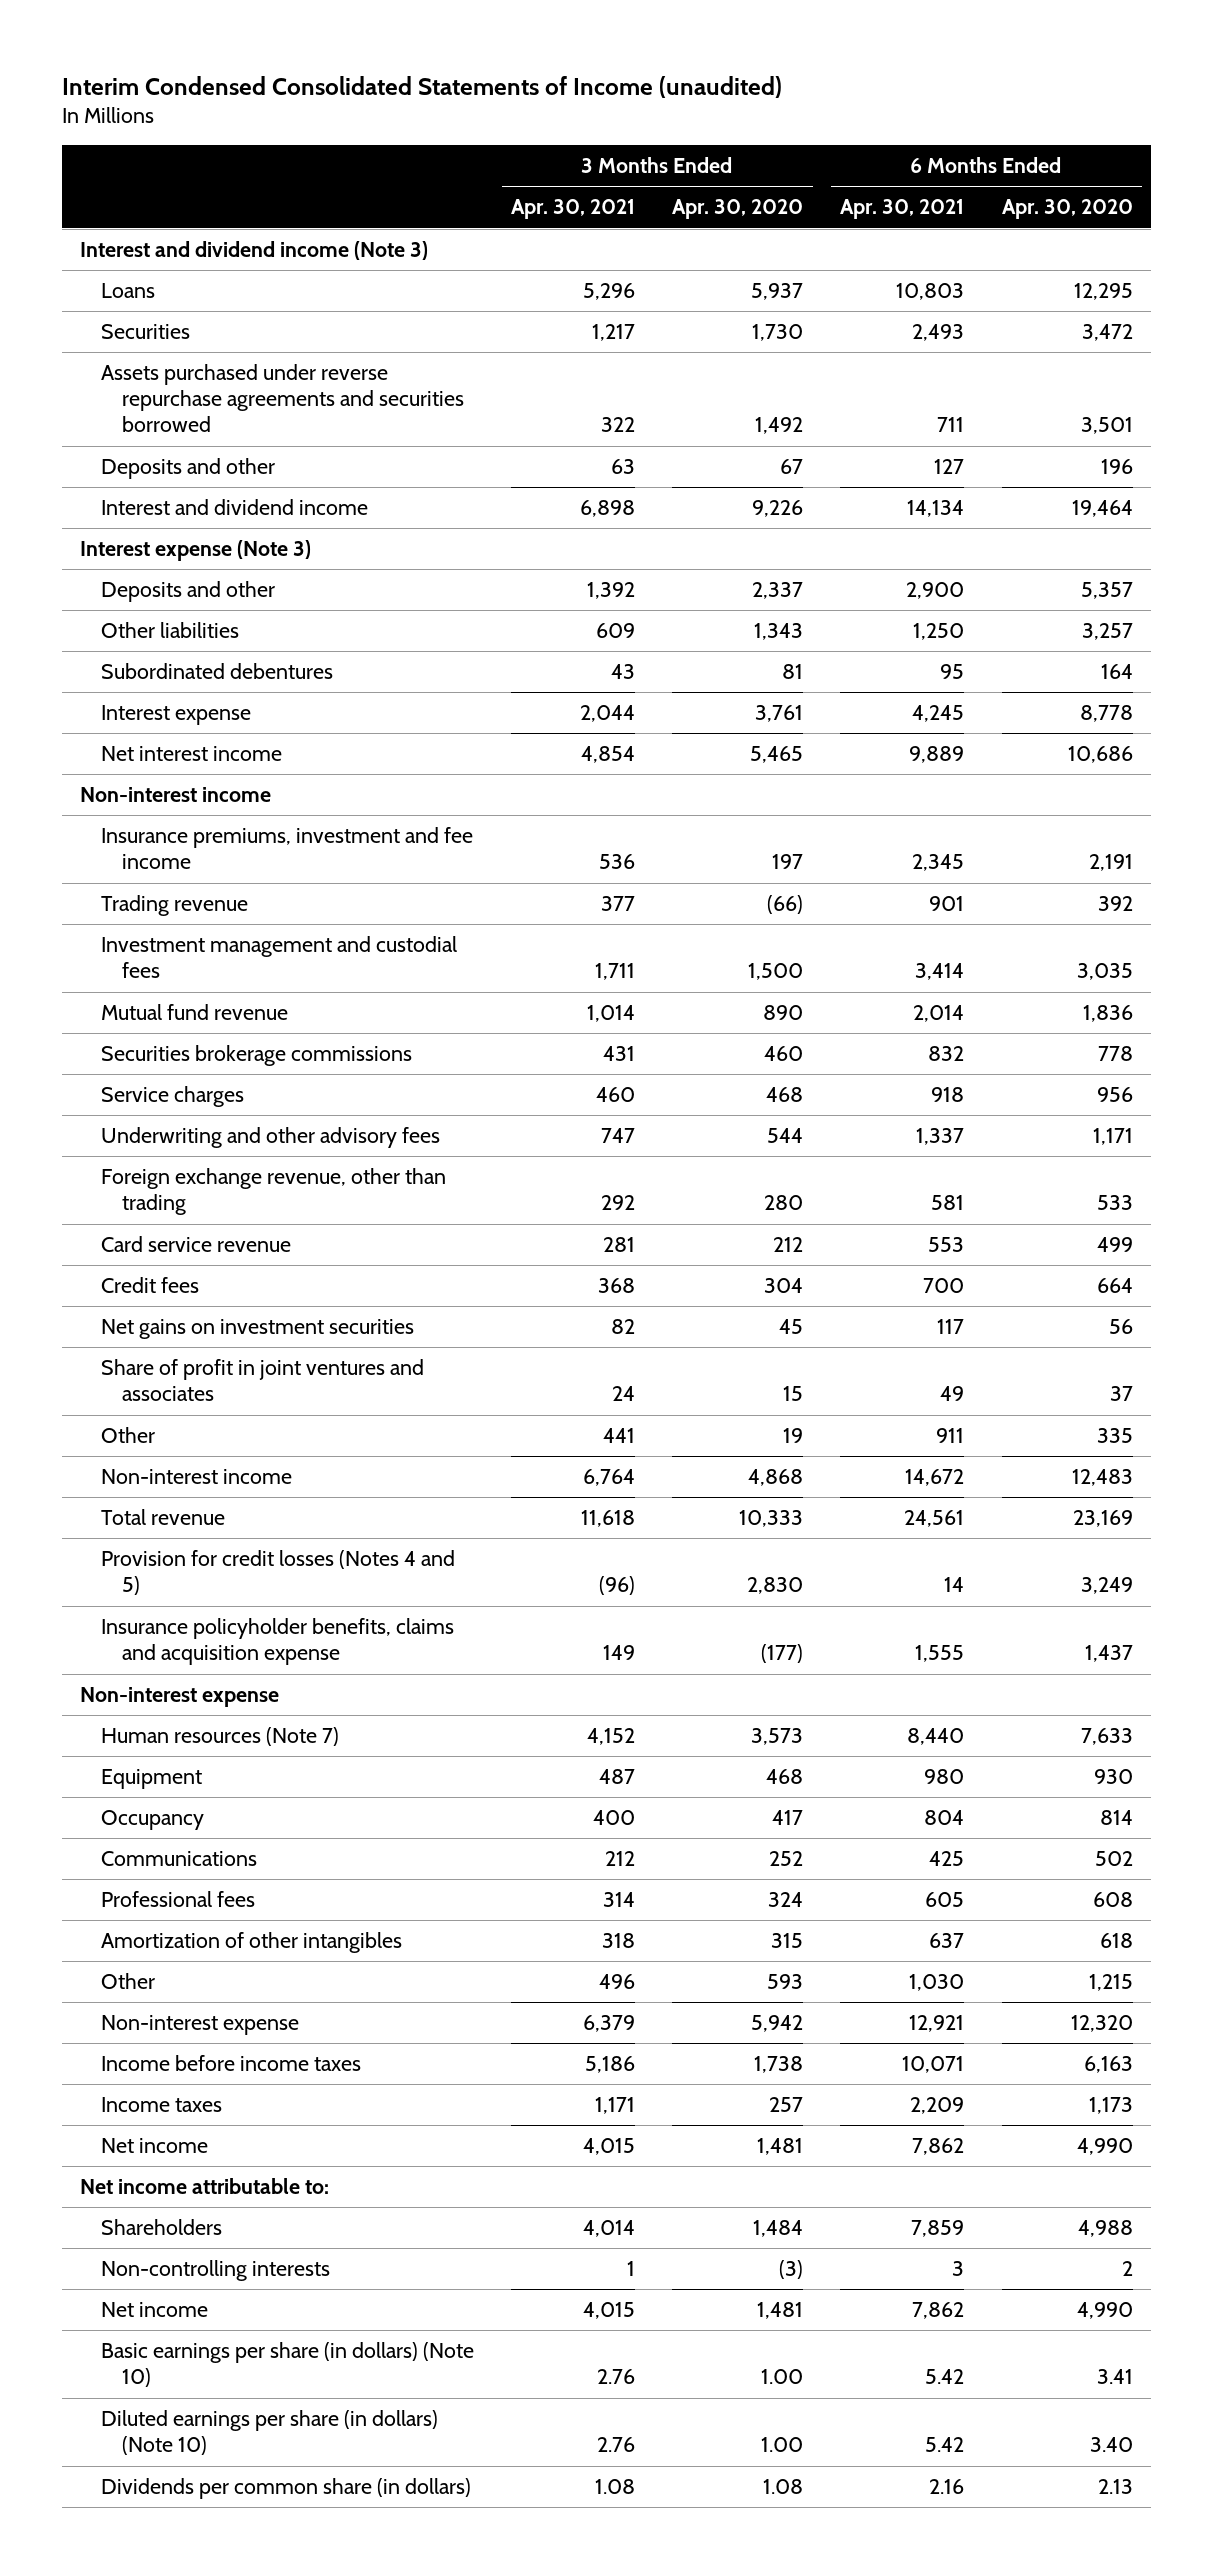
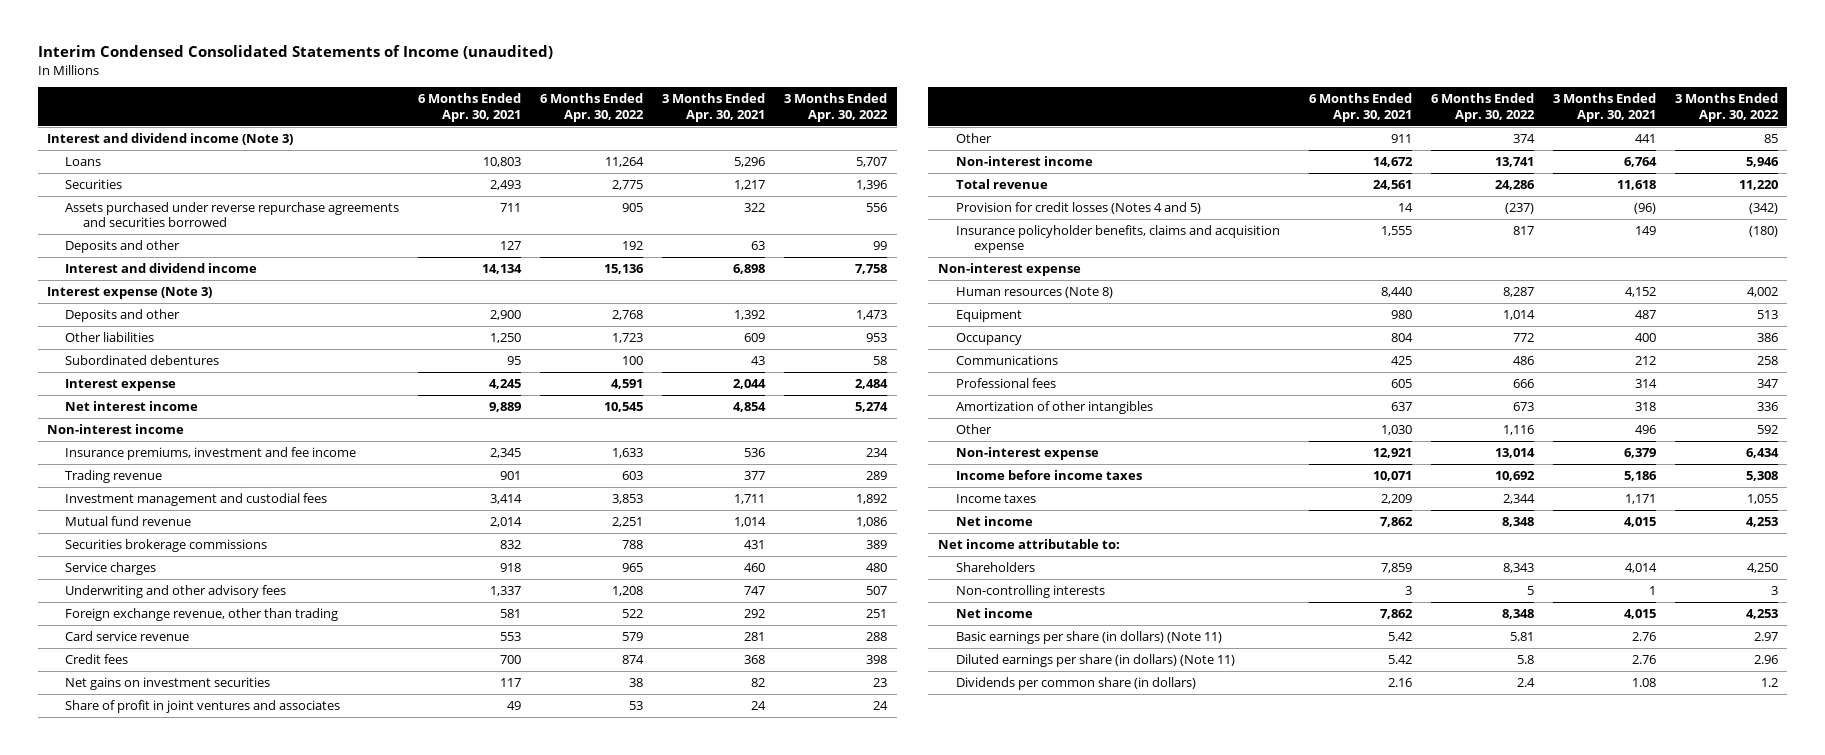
[672,199,804,220] Apr. 30, 2020 -> none
[1001,199,1133,220] Apr. 30, 2020 -> none
none -> [540,93,645,122] 6 Months Ended Apr. 30, 2022
none -> [784,93,889,122] 3 Months Ended Apr. 30, 2022
[101,1727,340,1747] Human resources (Note 7) -> [956,287,1114,299] Human resources (Note 8)
[101,2342,475,2388] Basic earnings per share (in dollars) (Note 10) -> [956,631,1223,645] Basic earnings per share (in dollars) (Note 11)
[101,2410,439,2456] Diluted earnings per share (in dollars) (Note 10) -> [956,654,1236,668] Diluted earnings per share (in dollars) (Note 11)

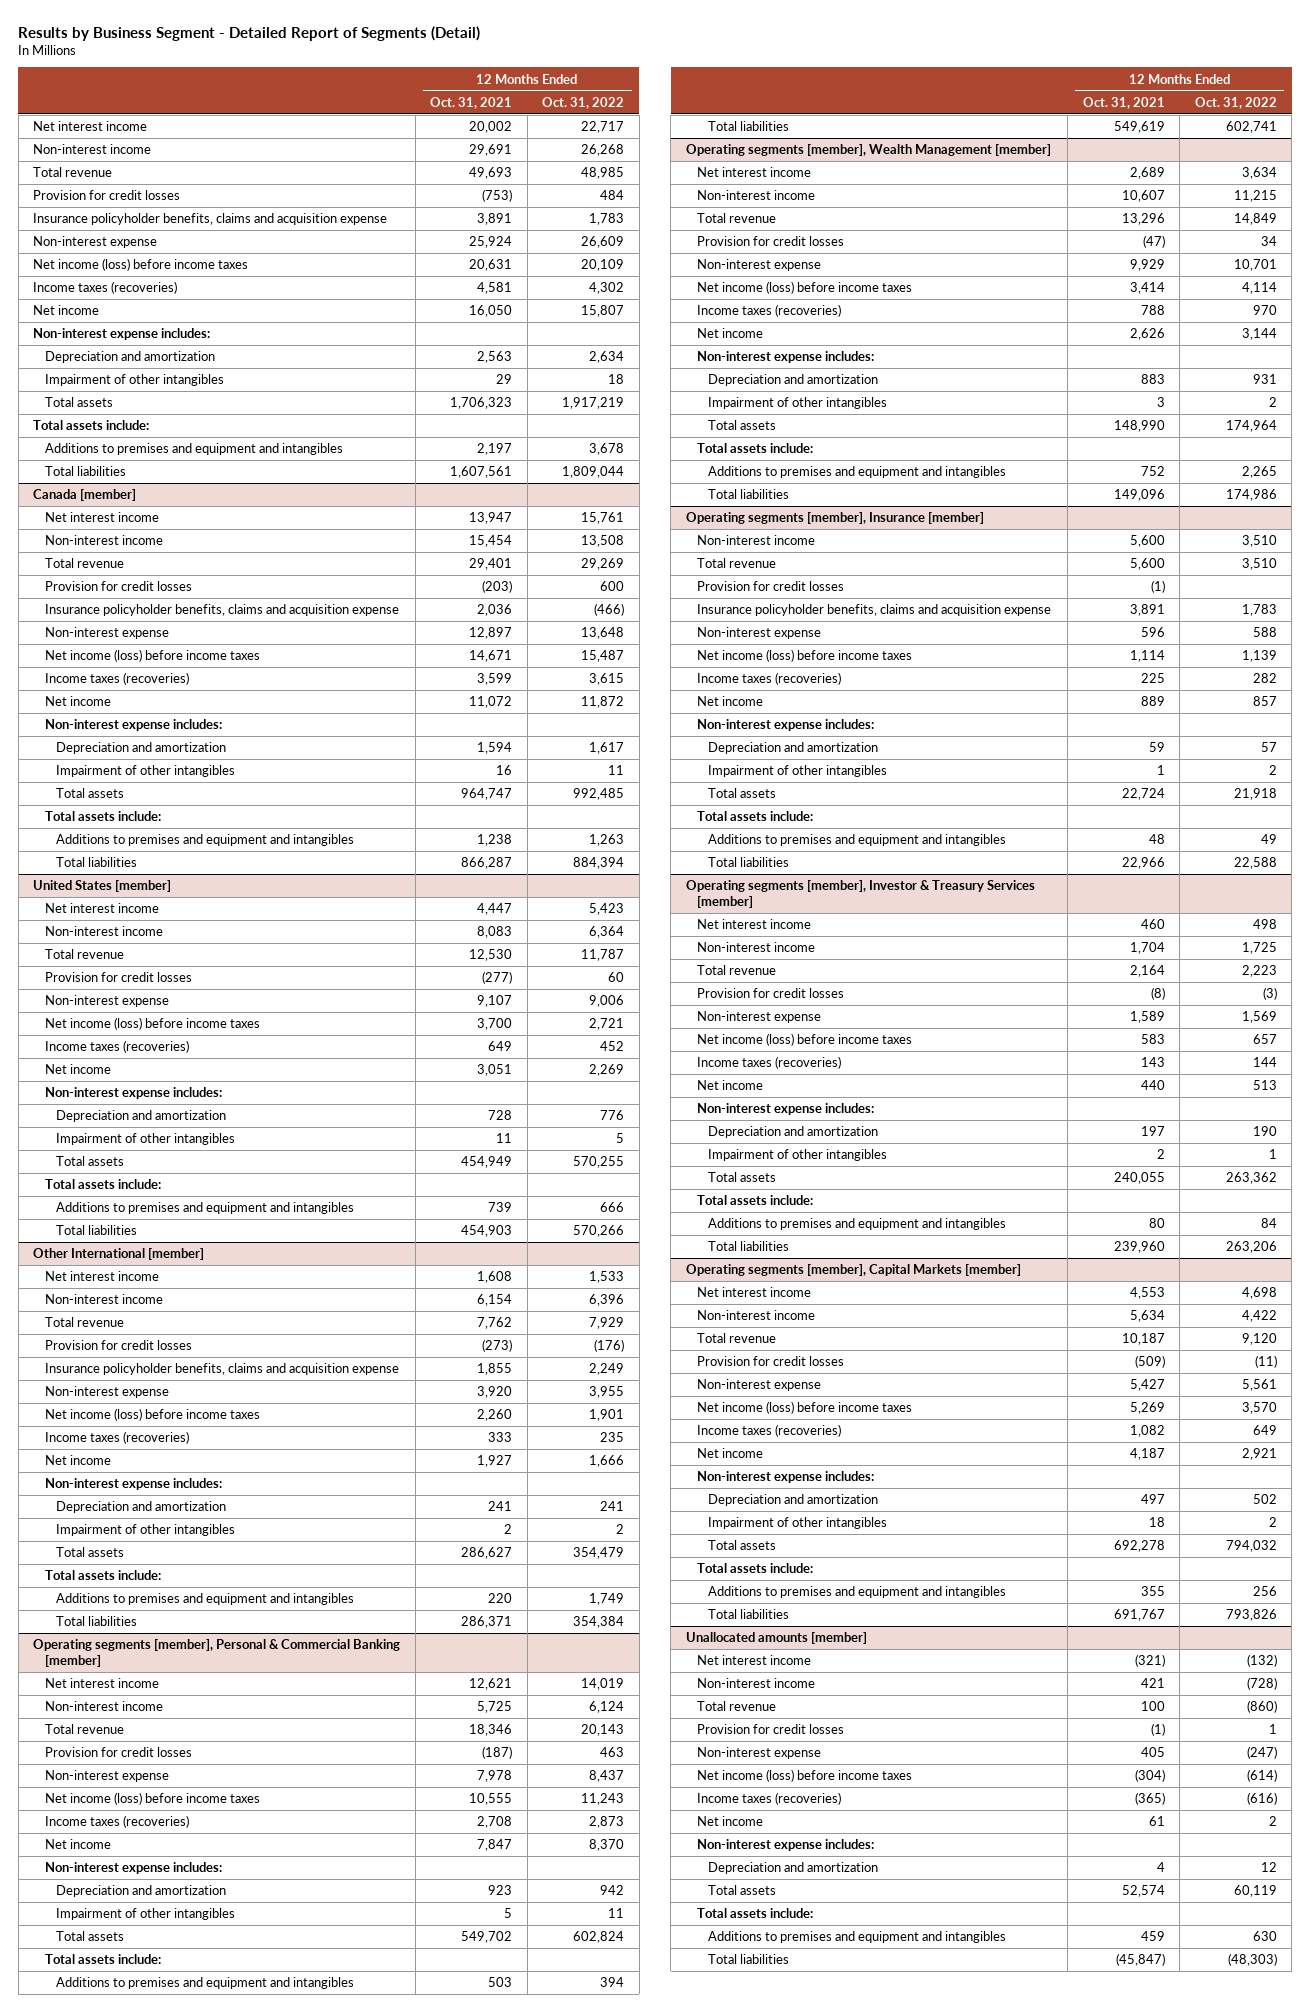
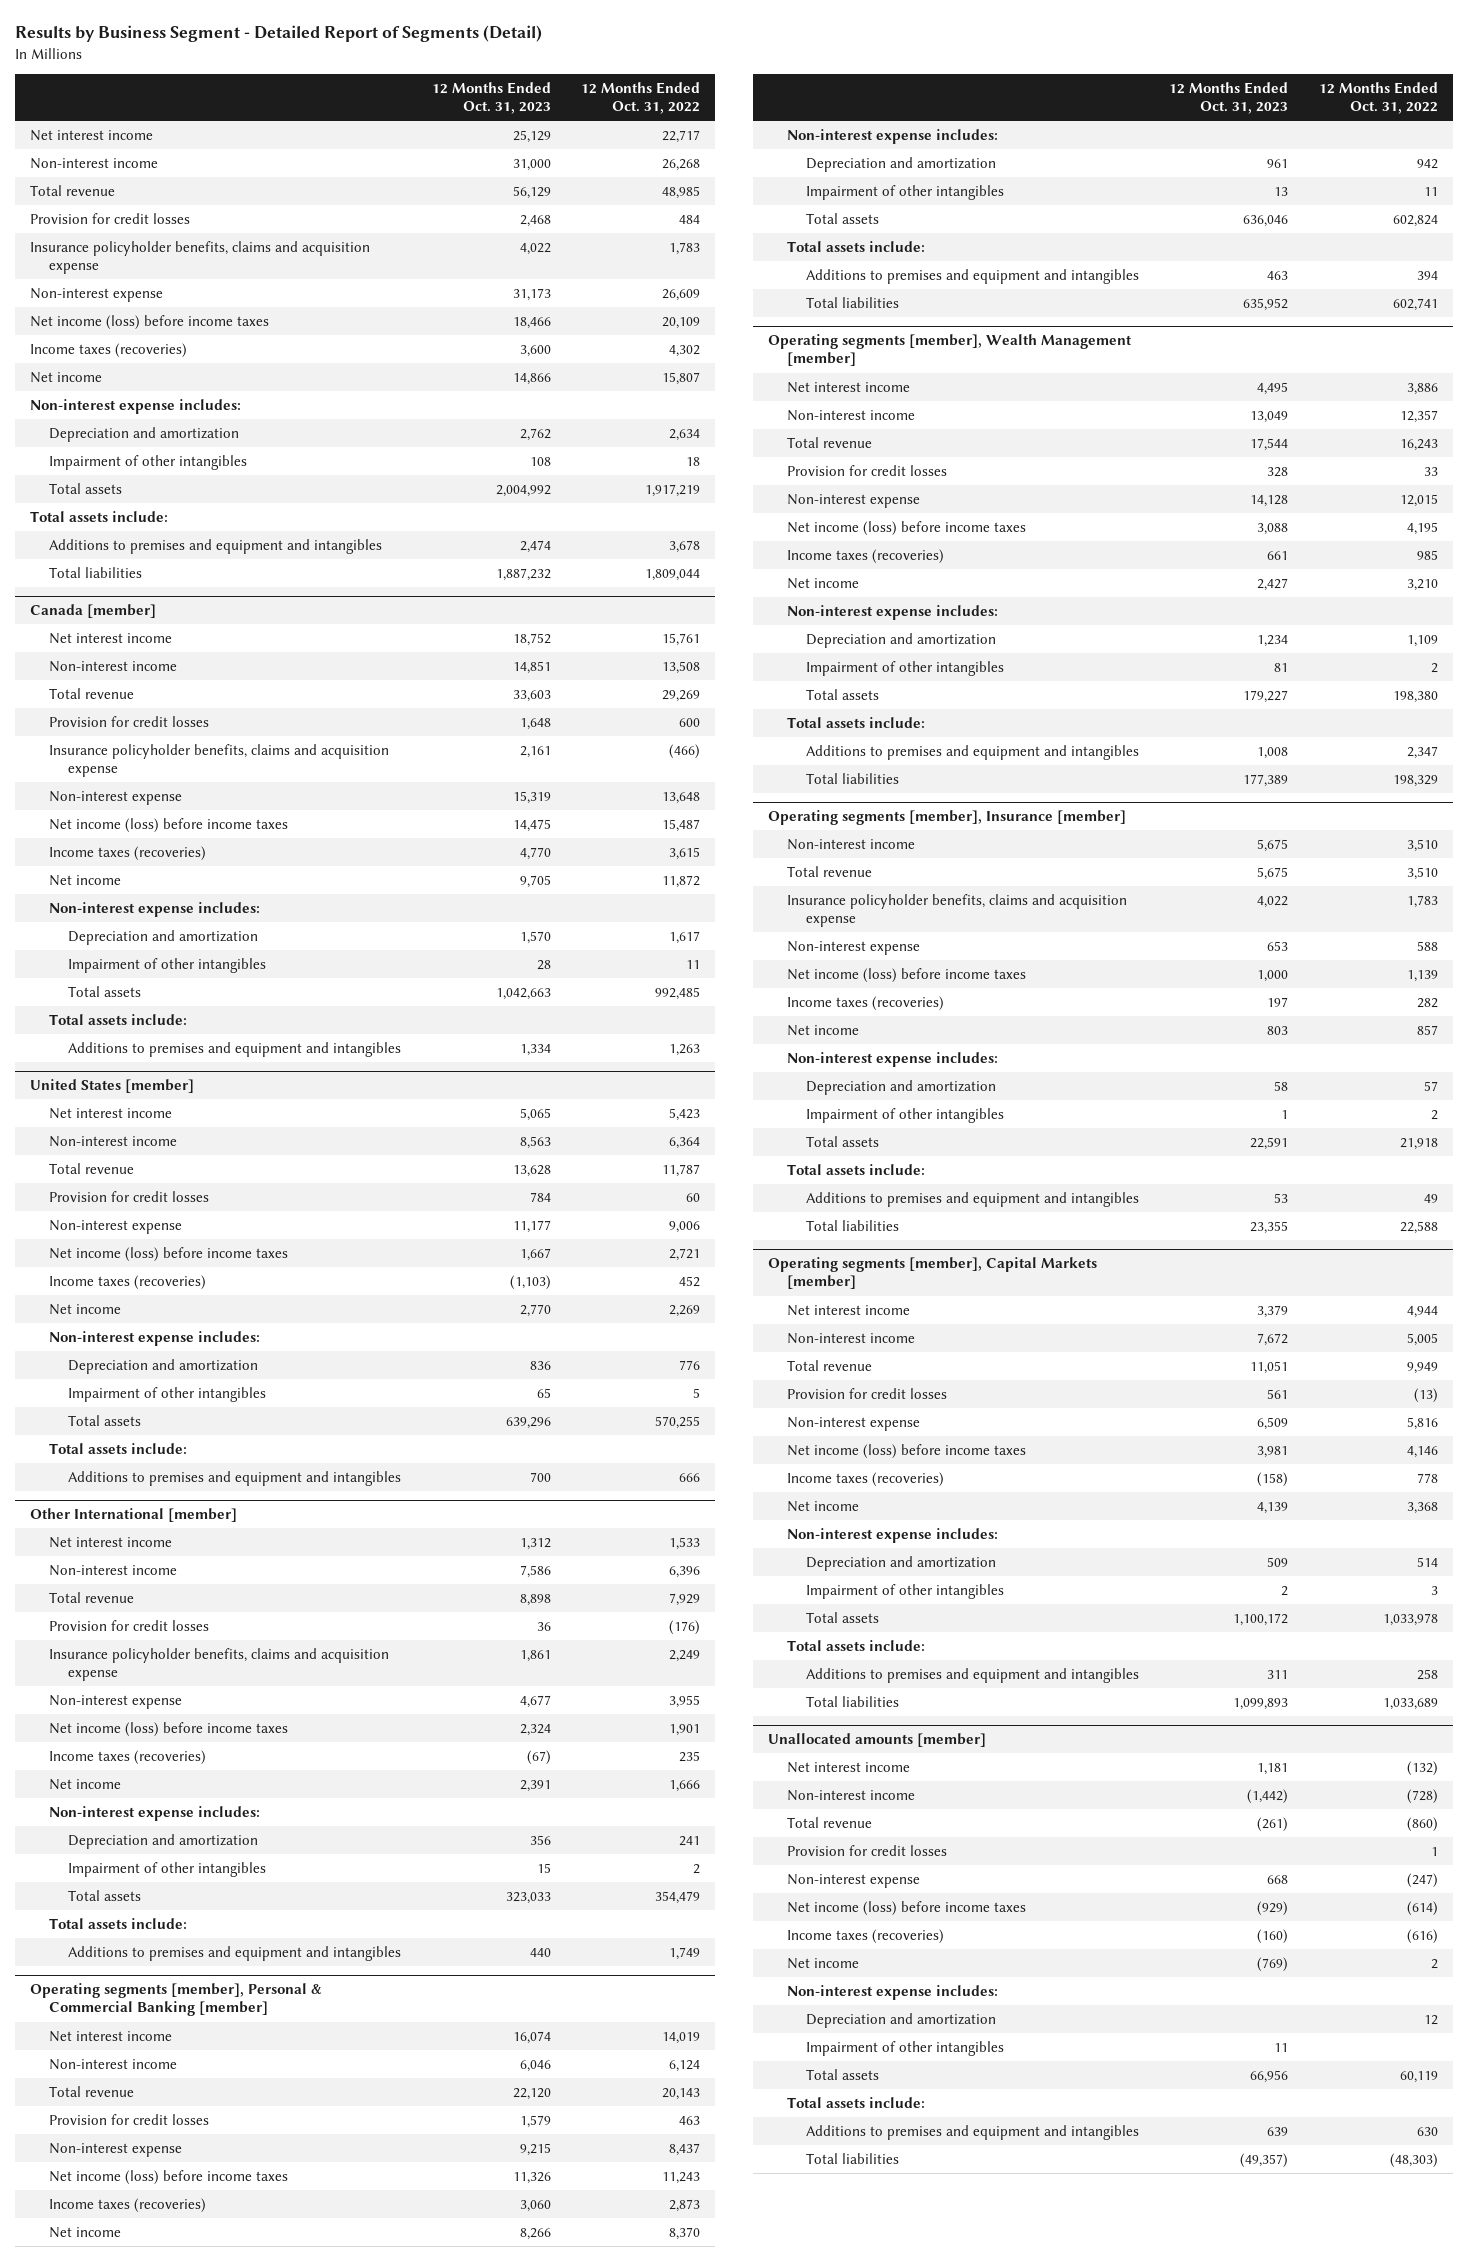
[430,96,513,109] Oct. 31, 2021 -> none
none -> [431,81,551,114] 12 Months Ended Oct. 31, 2023
[55,857,137,868] Total liabilities -> none
[55,1225,137,1236] Total liabilities -> none
[55,1616,137,1627] Total liabilities -> none
[1241,167,1277,180] 3,634 -> [1406,383,1438,396] 3,886
[1233,190,1277,203] 11,215 -> [1399,410,1438,424] 12,357
[1233,213,1277,226] 14,849 -> [1399,439,1438,452] 16,243
[1260,236,1277,247] 34 -> [1423,467,1438,477] 33
[1233,259,1277,272] 10,701 -> [1399,494,1438,508] 12,015
[1241,282,1277,295] 4,114 -> [1406,522,1438,536] 4,195
[1252,305,1277,316] 970 -> [1416,550,1438,561] 985
[1241,328,1277,341] 3,144 -> [1406,579,1438,592] 3,210
[1252,374,1277,385] 931 -> [1406,635,1438,648] 1,109
[1225,420,1277,433] 174,964 -> [1392,691,1438,704] 198,380
[1241,466,1277,479] 2,265 -> [1406,746,1438,760] 2,347
[1225,489,1277,502] 174,986 -> [1392,775,1438,788] 198,329
[697,581,845,592] Provision for credit losses -> none
[685,880,1035,909] Operating segments [member], Investor & Treasury Services [member] -> none
[697,919,812,930] Net interest income -> none
[697,942,816,953] Non-interest income -> none
[697,965,777,976] Total revenue -> none
[697,988,845,999] Provision for credit losses -> none
[697,1011,822,1024] Non-interest expense -> none
[697,1033,913,1047] Net income (loss) before income taxes -> none
[697,1056,842,1070] Income taxes (recoveries) -> none
[697,1080,764,1091] Net income -> none
[697,1103,875,1116] Non-interest expense includes: -> none
[708,1126,879,1139] Depreciation and amortization -> none
[708,1149,888,1162] Impairment of other intangibles -> none
[708,1172,777,1183] Total assets -> none
[697,1195,814,1206] Total assets include: -> none
[708,1218,1007,1231] Additions to premises and equipment and intangibles -> none
[708,1241,790,1252] Total liabilities -> none
[1241,1287,1277,1300] 4,698 -> [1406,1306,1438,1319] 4,944
[1241,1310,1277,1323] 4,422 -> [1406,1333,1438,1347] 5,005
[1241,1333,1277,1346] 9,120 -> [1406,1362,1438,1375] 9,949
[1254,1355,1277,1369] (11) -> [1413,1388,1438,1404] (13)
[1241,1379,1277,1392] 5,561 -> [1406,1417,1438,1431] 5,816
[1241,1402,1277,1415] 3,570 -> [1406,1446,1438,1459] 4,146
[1252,1425,1277,1436] 649 -> [1416,1473,1438,1484] 778
[1241,1448,1277,1461] 2,921 -> [1406,1502,1438,1515] 3,368
[1252,1494,1277,1505] 502 -> [1416,1557,1438,1568] 514
[1268,1517,1277,1528] 2 -> [1430,1586,1438,1596] 3
[1225,1540,1277,1553] 794,032 -> [1382,1613,1438,1627] 1,033,978
[1252,1586,1277,1597] 256 -> [1416,1669,1438,1681] 258
[1225,1609,1277,1622] 793,826 -> [1382,1698,1438,1711] 1,033,689
none -> [806,2041,1005,2057] Impairment of other intangibles

